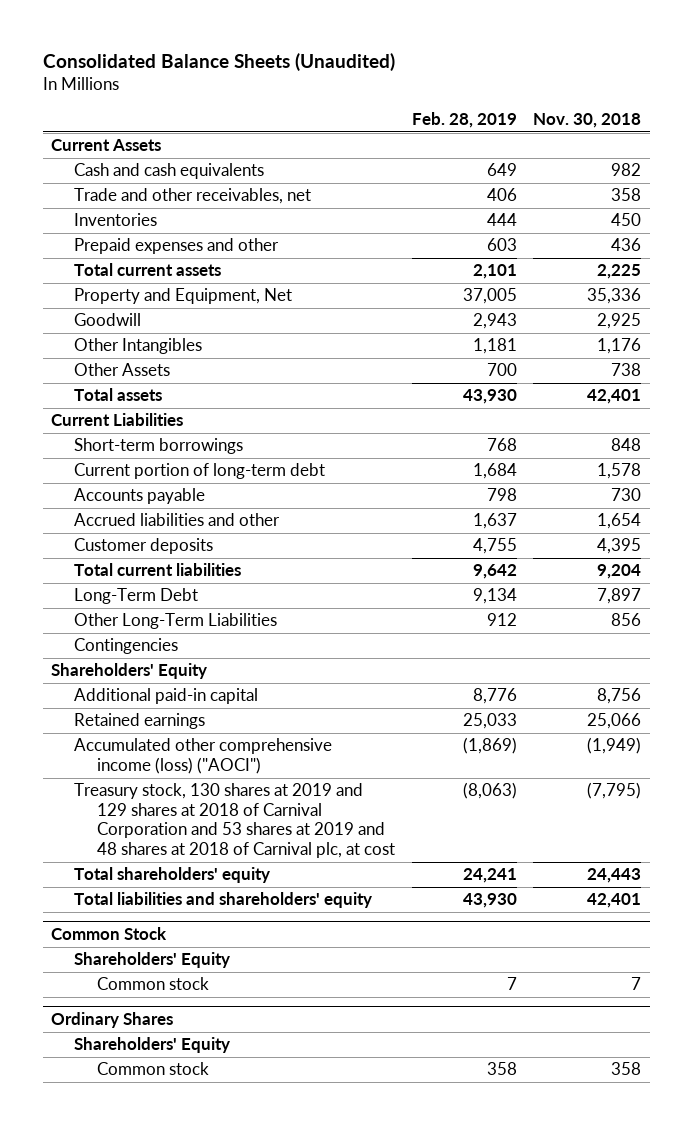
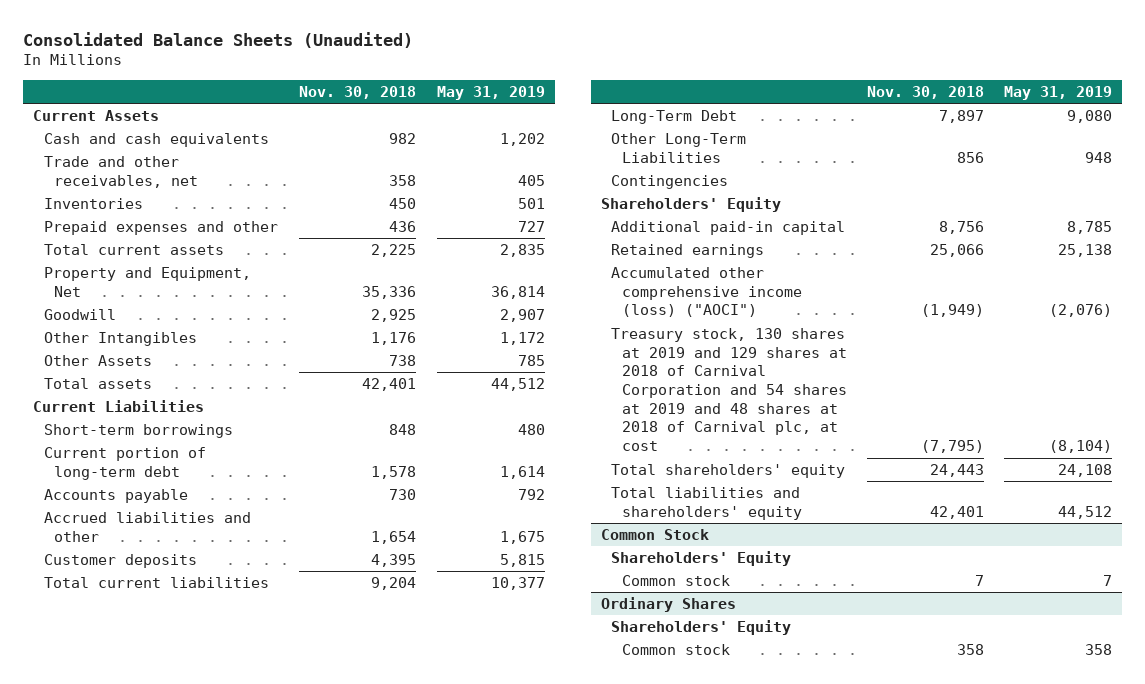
[411,112,517,129] Feb. 28, 2019 -> none
none -> [436,85,545,100] May 31, 2019
[73,783,395,859] Treasury stock, 130 shares at 2019 and 129 shares at 2018 of Carnival Corporation and 53 shares at 2019 and 48 shares at 2018 of Carnival plc, at cost -> [611,327,847,452] Treasury stock, 130 shares at 2019 and 129 shares at 2018 of Carnival Corporation and 54 shares at 2019 and 48 shares at 2018 of Carnival plc, at cost

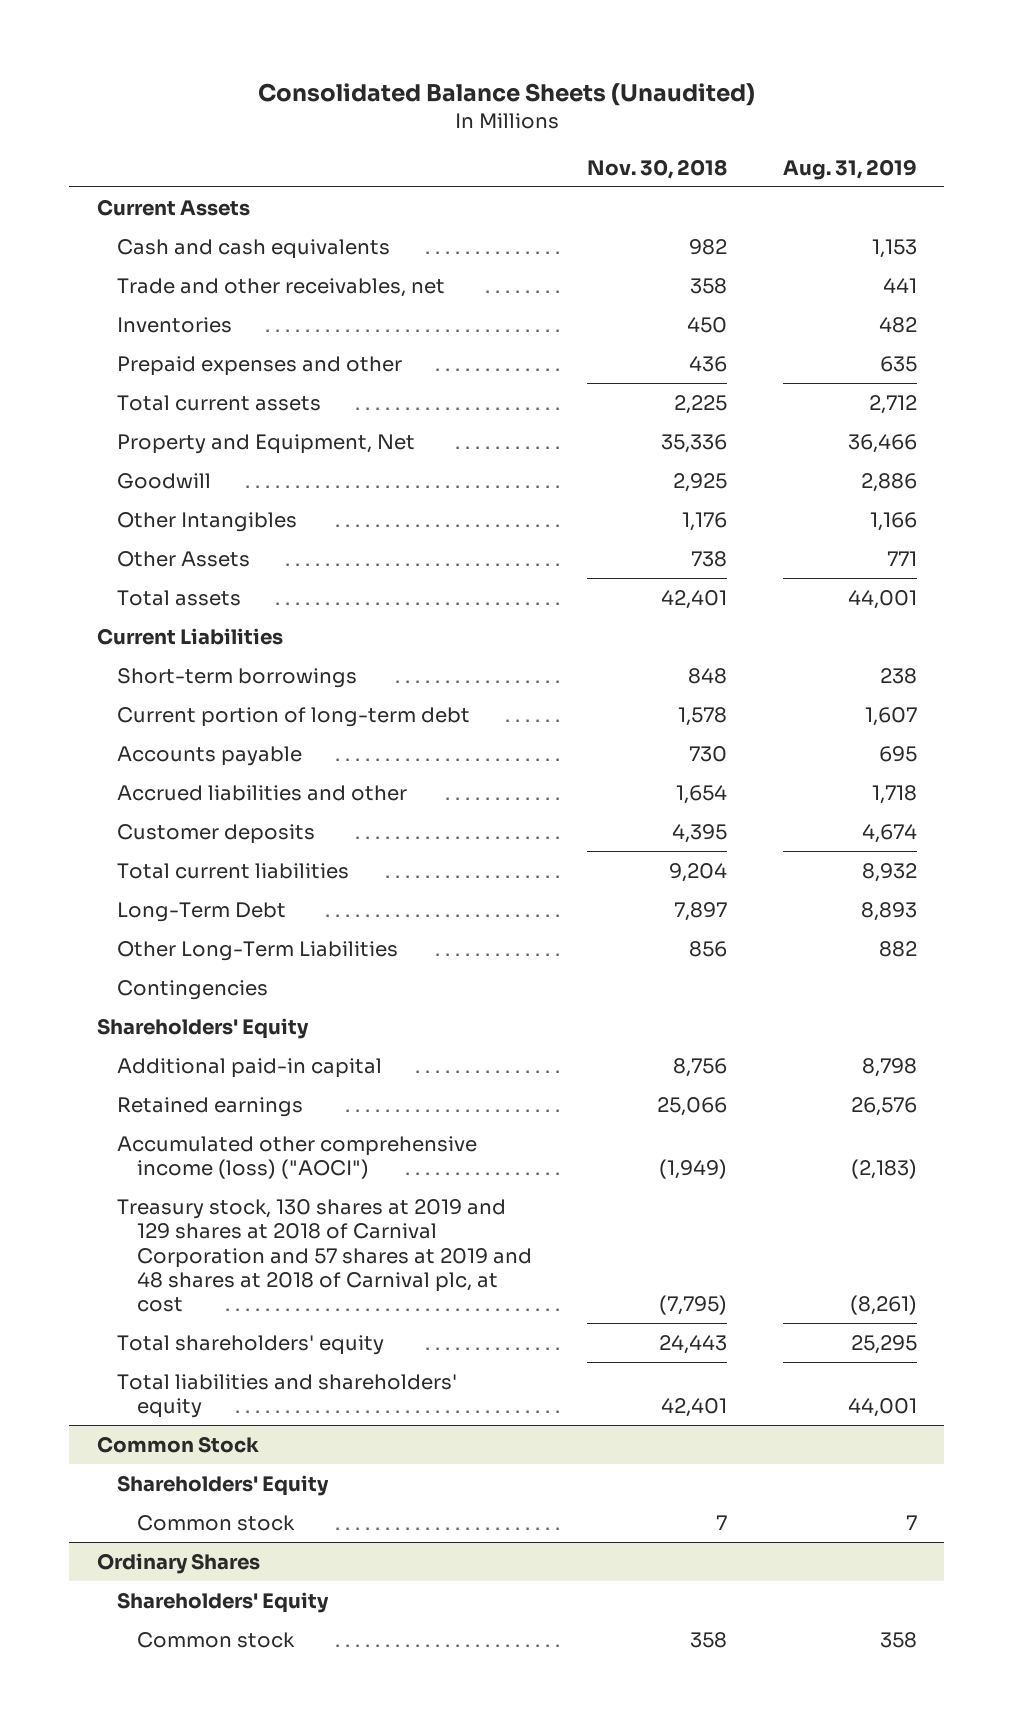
[436,85,545,100] May 31, 2019 -> none
none -> [782,158,917,180] Aug. 31, 2019
[611,327,847,452] Treasury stock, 130 shares at 2019 and 129 shares at 2018 of Carnival Corporation and 54 shares at 2019 and 48 shares at 2018 of Carnival plc, at cost -> [116,1198,533,1313] Treasury stock, 130 shares at 2019 and 129 shares at 2018 of Carnival Corporation and 57 shares at 2019 and 48 shares at 2018 of Carnival plc, at cost

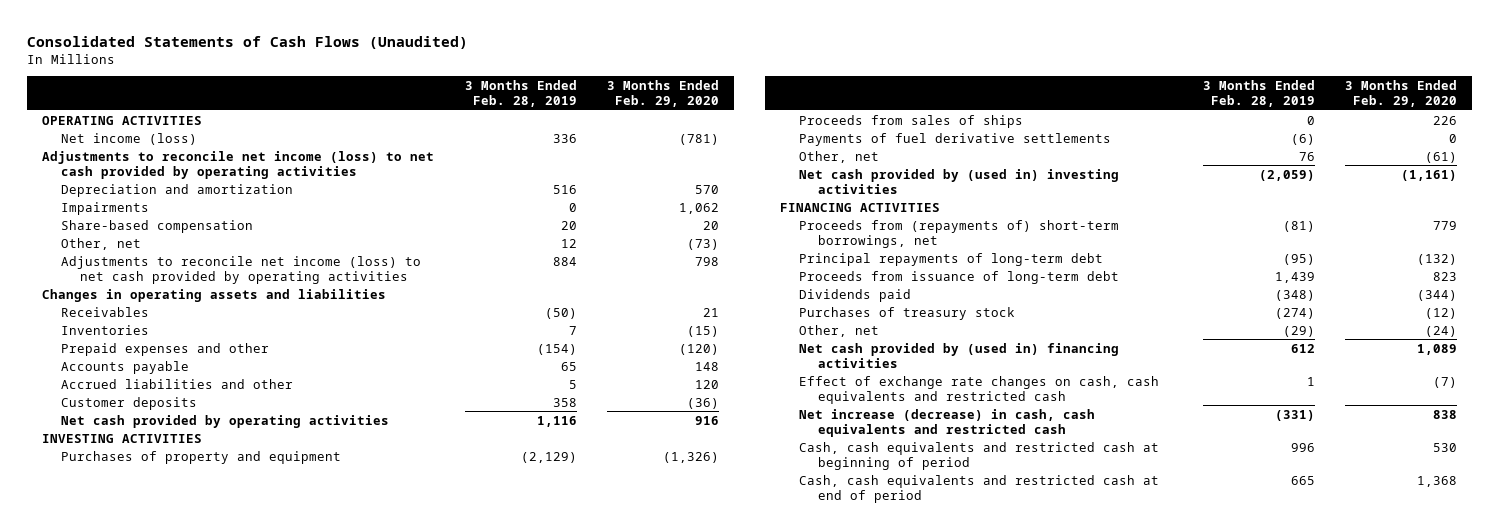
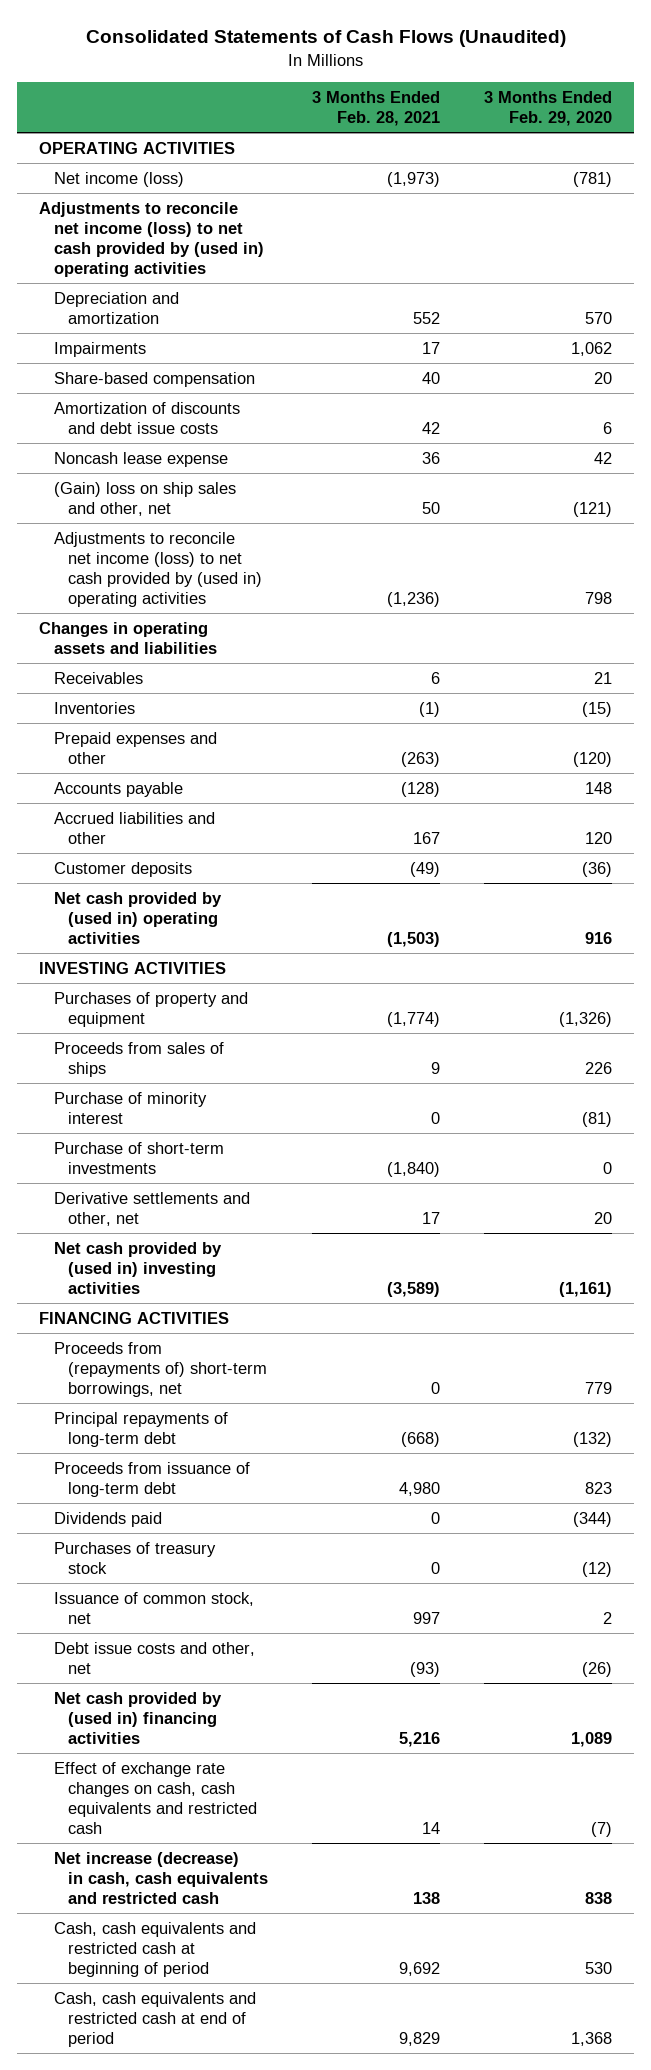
[464,80,577,108] 3 Months Ended Feb. 28, 2019 -> none
none -> [312,91,441,127] 3 Months Ended Feb. 28, 2021
[42,150,435,179] Adjustments to reconcile net income (loss) to net cash provided by operating activities -> [39,201,264,278] Adjustments to reconcile net income (loss) to net cash provided by (used in) operating activities
[61,237,142,250] Other, net -> none
none -> [53,401,240,434] Amortization of discounts and debt issue costs
none -> [53,451,228,467] Noncash lease expense
none -> [53,481,236,516] (Gain) loss on ship sales and other, net
[61,255,422,284] Adjustments to reconcile net income (loss) to net cash provided by operating activities -> [53,531,263,608] Adjustments to reconcile net income (loss) to net cash provided by (used in) operating activities
[61,414,390,428] Net cash provided by operating activities -> [53,891,222,945] Net cash provided by (used in) operating activities
[799,132,1112,146] Payments of fuel derivative settlements -> none
[799,150,880,163] Other, net -> none
none -> [53,1091,207,1124] Purchase of minority interest
none -> [53,1141,224,1174] Purchase of short-term investments
none -> [53,1191,250,1226] Derivative settlements and other, net
none -> [53,1591,254,1624] Issuance of common stock, net
[799,324,880,337] Other, net -> [53,1641,255,1674] Debt issue costs and other, net
[1424,325,1457,337] (24) -> [581,1661,612,1677] (26)

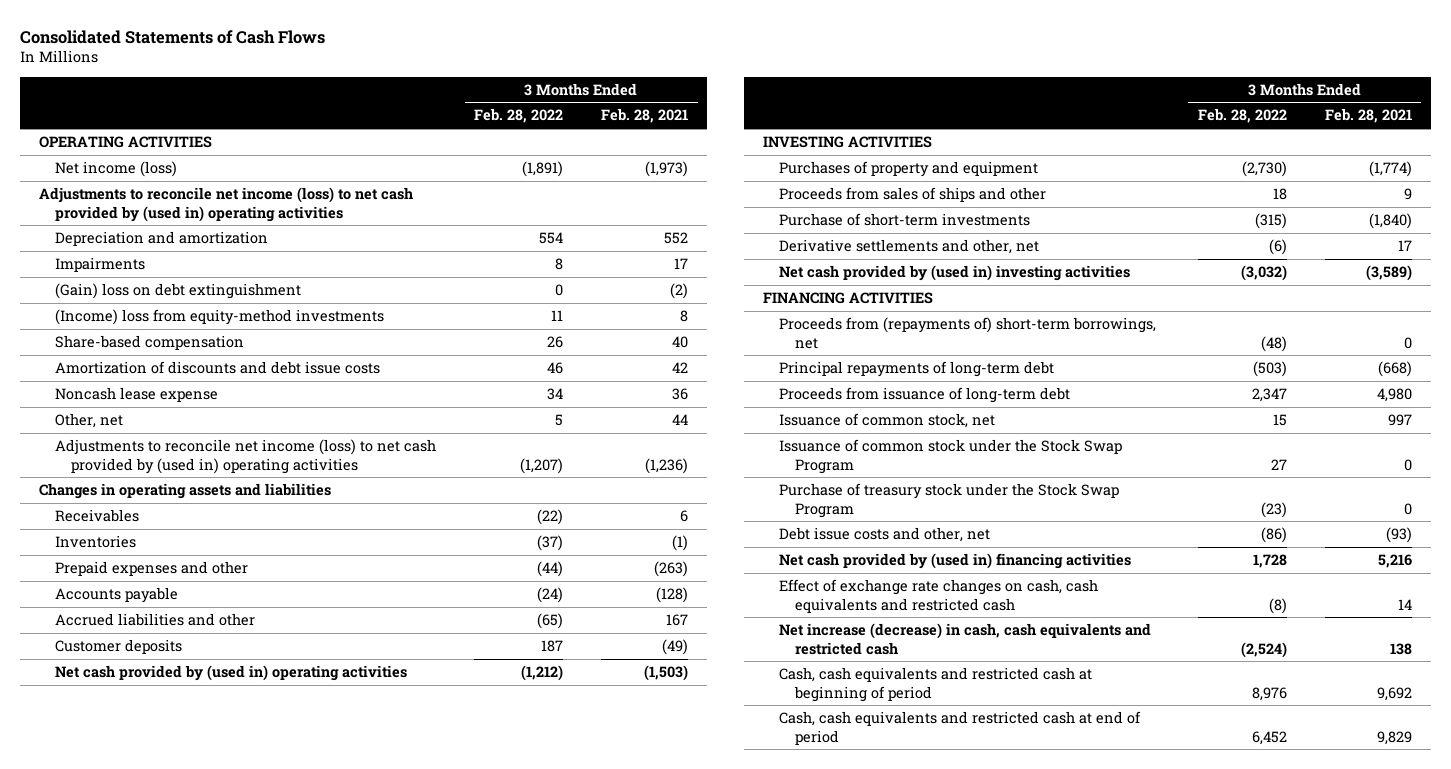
[85,30,566,48] Consolidated Statements of Cash Flows (Unaudited) -> [20,29,326,44] Consolidated Statements of Cash Flows
[483,91,612,127] 3 Months Ended Feb. 29, 2020 -> none
none -> [474,108,564,124] Feb. 28, 2022
none -> [55,283,302,300] (Gain) loss on debt extinguishment
none -> [55,309,385,326] (Income) loss from equity-method investments
[53,481,236,516] (Gain) loss on ship sales and other, net -> [55,413,124,429] Other, net
[422,501,441,514] 50 -> [672,414,689,426] 44
[53,1091,207,1124] Purchase of minority interest -> none
[53,1041,224,1077] Proceeds from sales of ships -> [778,187,1046,203] Proceeds from sales of ships and other
[53,1511,162,1527] Dividends paid -> none
[53,1541,216,1574] Purchases of treasury stock -> none
none -> [778,439,1122,474] Issuance of common stock under the Stock Swap Program
none -> [778,483,1119,518] Purchase of treasury stock under the Stock Swap Program

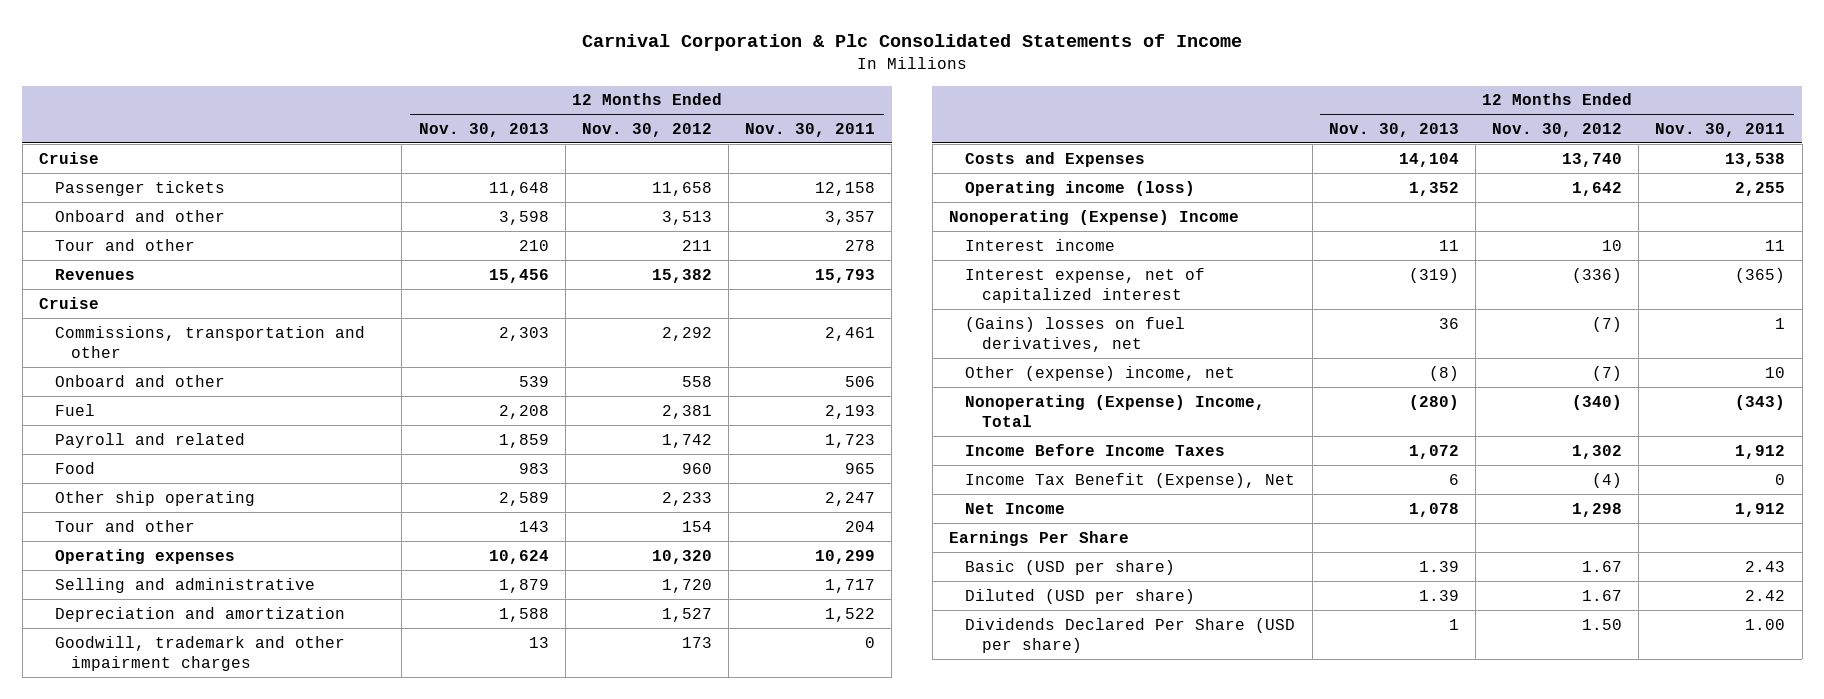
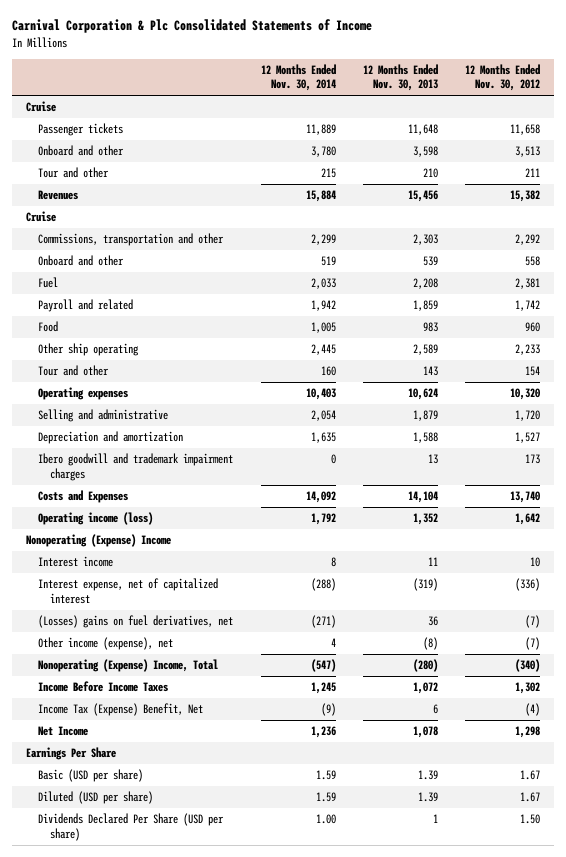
[745,122,876,137] Nov. 30, 2011 -> none
none -> [260,63,336,92] 12 Months Ended Nov. 30, 2014
[55,635,346,672] Goodwill, trademark and other impairment charges -> [38,453,234,481] Ibero goodwill and trademark impairment charges
[965,316,1186,353] (Gains) losses on fuel derivatives, net -> [38,615,234,629] (Losses) gains on fuel derivatives, net
[965,365,1236,381] Other (expense) income, net -> [38,637,174,651] Other income (expense), net
[965,472,1296,488] Income Tax Benefit (Expense), Net -> [38,703,204,717] Income Tax (Expense) Benefit, Net

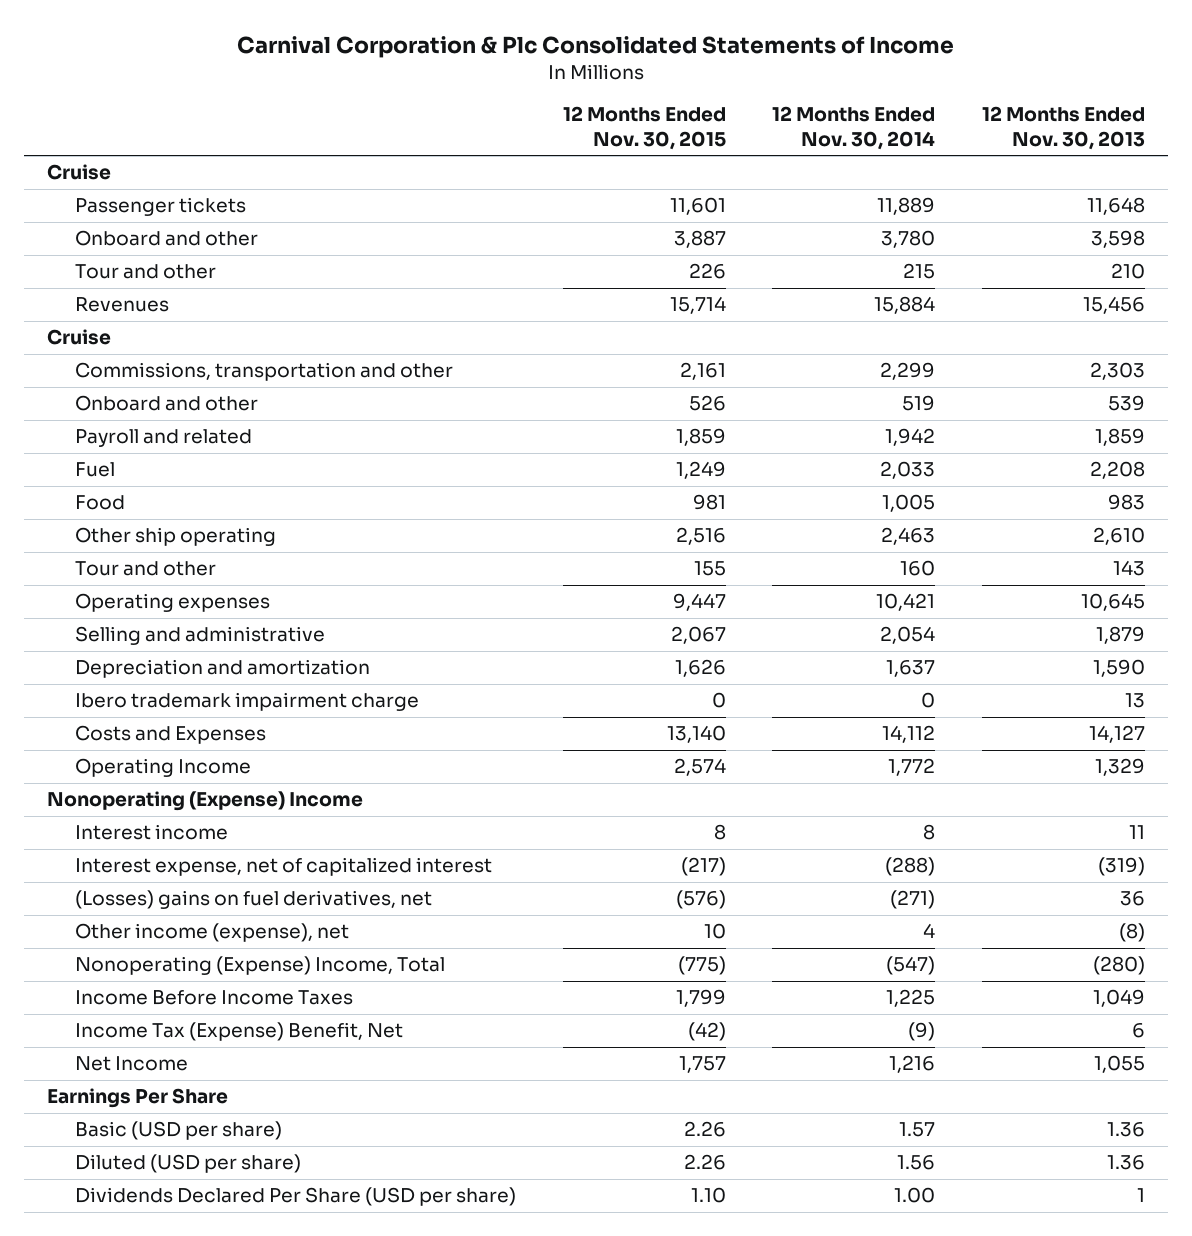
[465,63,541,92] 12 Months Ended Nov. 30, 2012 -> none
none -> [562,106,726,150] 12 Months Ended Nov. 30, 2015
[38,277,59,289] Fuel -> [75,462,116,478] Fuel
[310,344,336,356] 2,445 -> [881,527,936,546] 2,463
[412,344,438,356] 2,589 -> [1092,527,1145,546] 2,610
[305,388,336,401] 10,403 -> [876,593,936,612] 10,421
[407,388,438,401] 10,624 -> [1080,593,1145,612] 10,645
[310,432,336,444] 1,635 -> [886,660,936,678] 1,637
[412,432,438,444] 1,588 -> [1092,659,1145,678] 1,590
[38,453,234,481] Ibero goodwill and trademark impairment charges -> [75,692,420,712] Ibero trademark impairment charge
[305,491,336,504] 14,092 -> [882,725,936,744] 14,112
[407,491,438,504] 14,104 -> [1088,725,1145,744] 14,127
[38,512,154,526] Operating income (loss) -> [75,758,252,778] Operating Income
[310,513,336,526] 1,792 -> [888,758,936,777] 1,772
[412,513,438,526] 1,352 -> [1094,758,1145,777] 1,329
[310,682,336,695] 1,245 -> [886,989,936,1008] 1,225
[412,682,438,695] 1,072 -> [1092,989,1145,1008] 1,049
[310,726,336,739] 1,236 -> [889,1055,936,1074] 1,216
[412,726,438,739] 1,078 -> [1093,1055,1145,1074] 1,055
[315,770,336,781] 1.59 -> [899,1122,936,1138] 1.57
[417,770,438,781] 1.39 -> [1106,1122,1145,1138] 1.36
[315,792,336,803] 1.59 -> [897,1155,936,1171] 1.56
[417,792,438,803] 1.39 -> [1106,1155,1145,1171] 1.36

